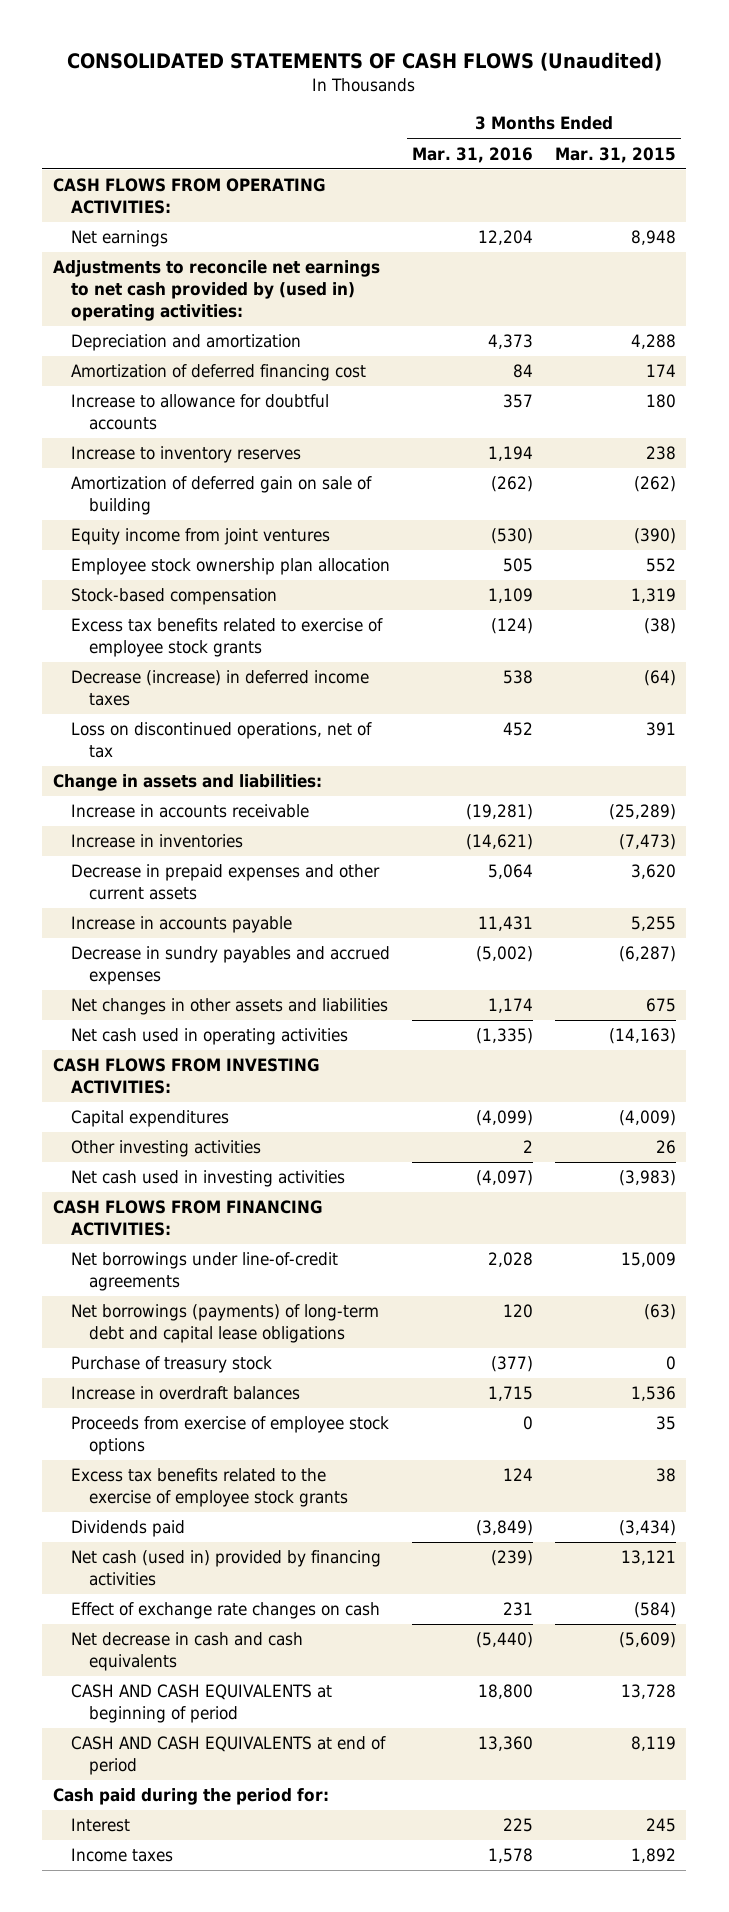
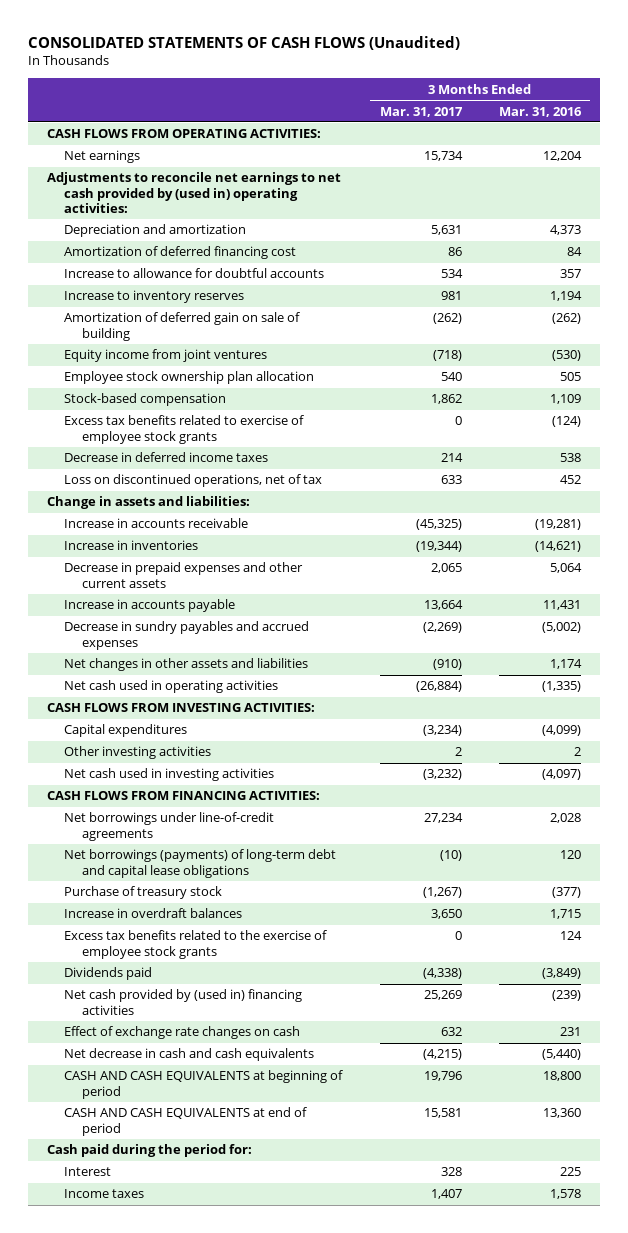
[554,146,676,163] Mar. 31, 2015 -> none
none -> [379,106,463,117] Mar. 31, 2017
[71,670,370,707] Decrease (increase) in deferred income taxes -> [64,452,269,463] Decrease in deferred income taxes
[71,1416,390,1456] Proceeds from exercise of employee stock options -> none
[71,1550,382,1587] Net cash (used in) provided by financing activities -> [64,989,303,1015] Net cash provided by (used in) financing activities

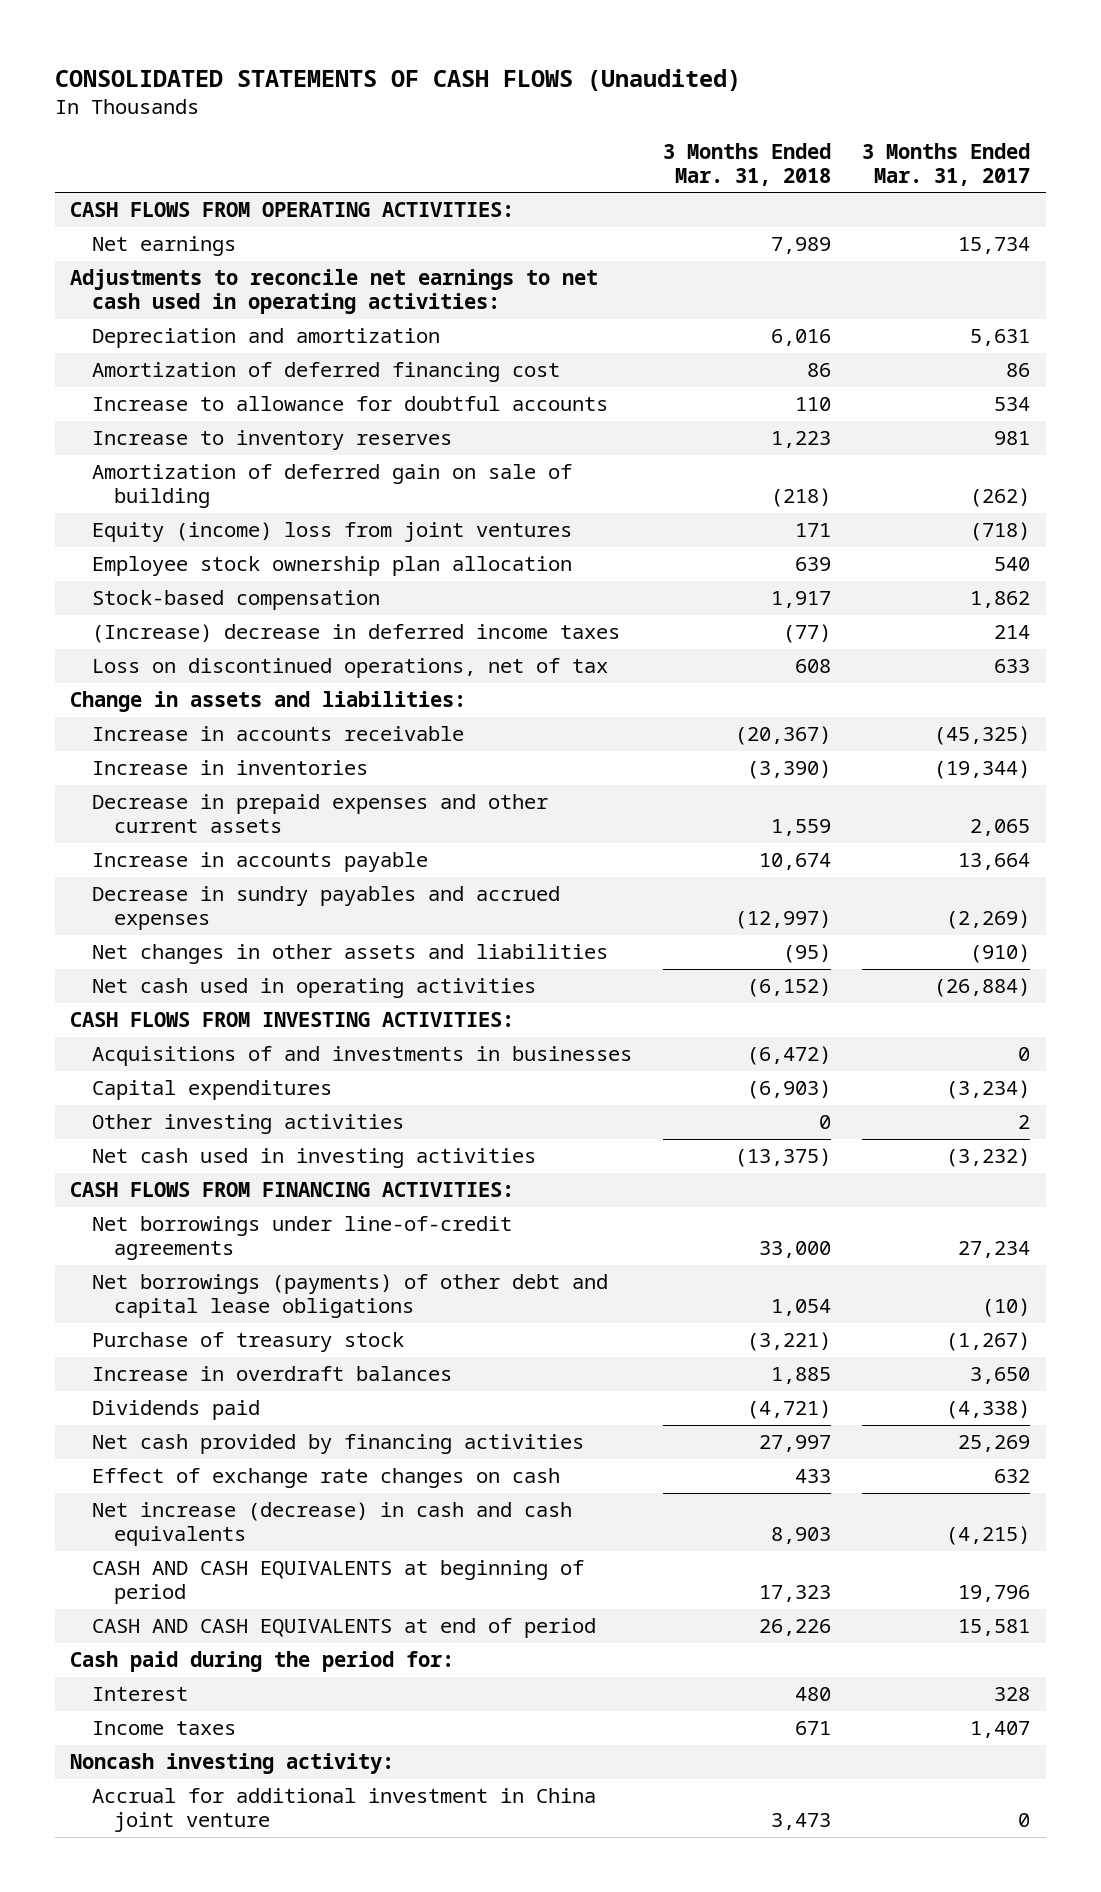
[499,106,583,117] Mar. 31, 2016 -> none
none -> [663,143,832,186] 3 Months Ended Mar. 31, 2018
[46,172,341,213] Adjustments to reconcile net earnings to net cash provided by (used in) operating activities: -> [70,269,599,315] Adjustments to reconcile net earnings to net cash used in operating activities:
[64,349,268,363] Equity income from joint ventures -> [92,522,573,543] Equity (income) loss from joint ventures
[64,415,305,444] Excess tax benefits related to exercise of employee stock grants -> none
[64,452,269,463] Decrease in deferred income taxes -> [92,624,621,644] (Increase) decrease in deferred income taxes
none -> [92,1046,633,1067] Acquisitions of and investments in businesses
[64,849,337,878] Net borrowings (payments) of long-term debt and capital lease obligations -> [92,1274,609,1319] Net borrowings (payments) of other debt and capital lease obligations
[64,930,328,959] Excess tax benefits related to the exercise of employee stock grants -> none
[64,989,303,1015] Net cash provided by (used in) financing activities -> [92,1434,585,1455] Net cash provided by financing activities
[64,1048,315,1062] Net decrease in cash and cash equivalents -> [92,1502,573,1547] Net increase (decrease) in cash and cash equivalents
none -> [70,1753,395,1775] Noncash investing activity:
none -> [92,1788,597,1833] Accrual for additional investment in China joint venture

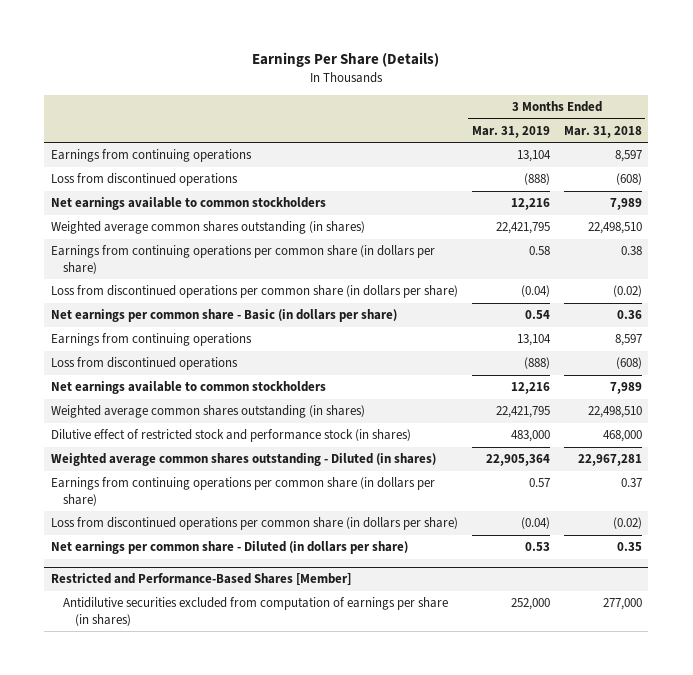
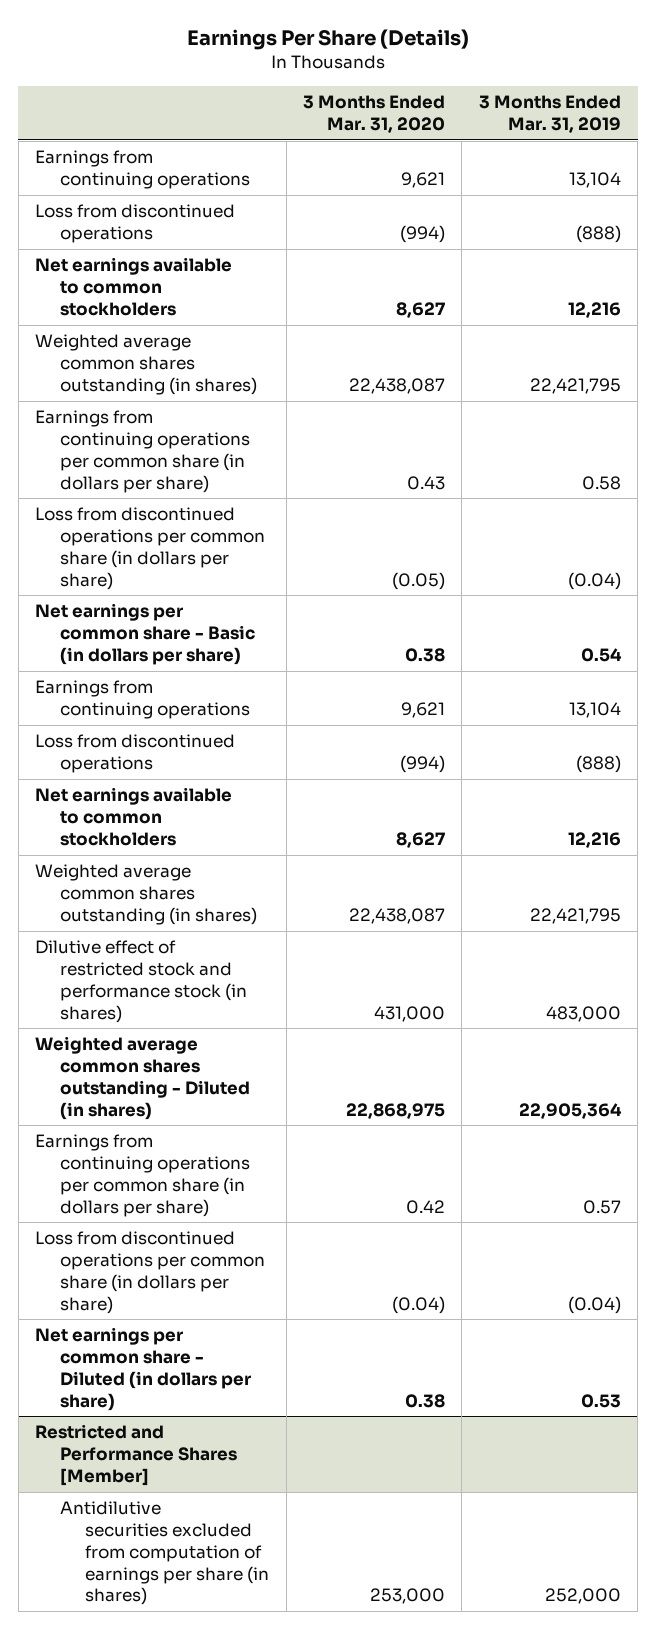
[563,125,642,138] Mar. 31, 2018 -> none
none -> [302,94,445,133] 3 Months Ended Mar. 31, 2020
[51,573,352,586] Restricted and Performance-Based Shares [Member] -> [35,1424,238,1486] Restricted and Performance Shares [Member]

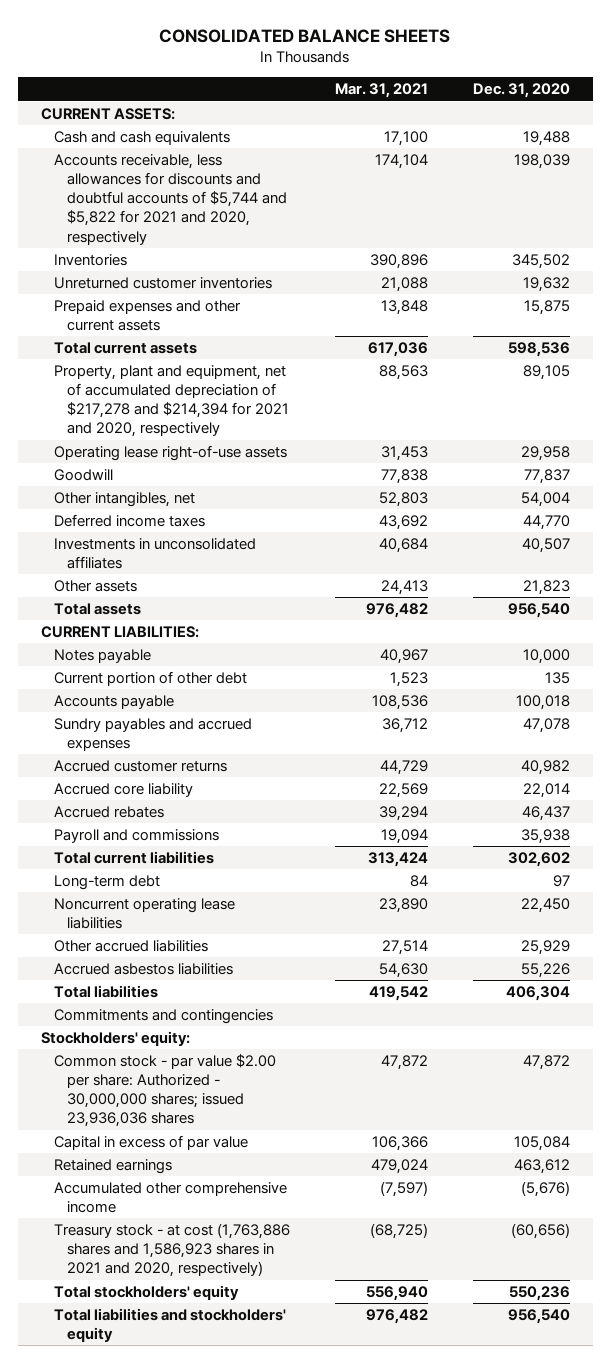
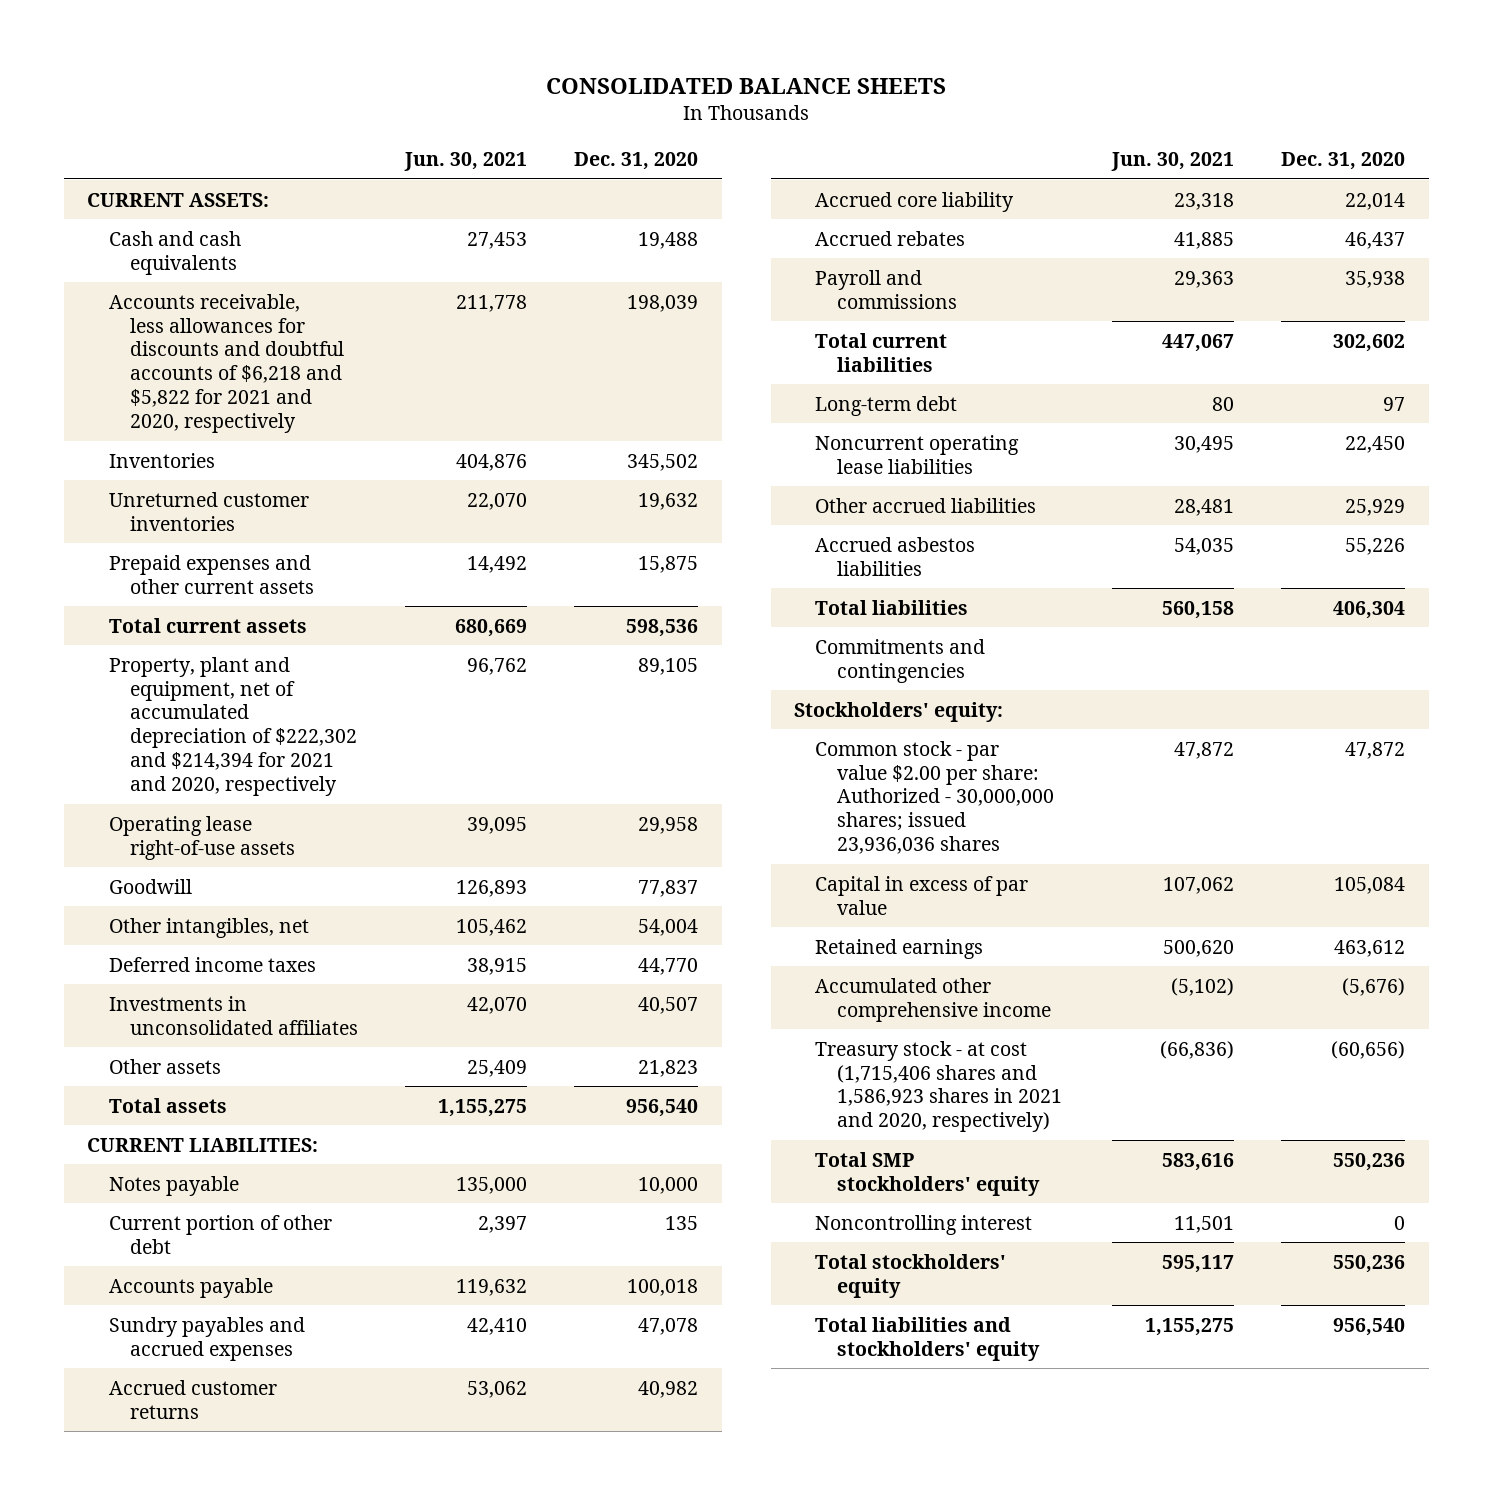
[334,83,428,99] Mar. 31, 2021 -> none
none -> [404,152,528,172] Jun. 30, 2021
[53,154,287,245] Accounts receivable, less allowances for discounts and doubtful accounts of $5,744 and $5,822 for 2021 and 2020, respectively -> [108,293,344,434] Accounts receivable, less allowances for discounts and doubtful accounts of $6,218 and $5,822 for 2021 and 2020, respectively
[53,365,289,438] Property, plant and equipment, net of accumulated depreciation of $217,278 and $214,394 for 2021 and 2020, respectively -> [108,656,357,797] Property, plant and equipment, net of accumulated depreciation of $222,302 and $214,394 for 2021 and 2020, respectively
[53,1223,290,1278] Treasury stock - at cost (1,763,886 shares and 1,586,923 shares in 2021 and 2020, respectively) -> [815,1040,1062,1133] Treasury stock - at cost (1,715,406 shares and 1,586,923 shares in 2021 and 2020, respectively)
none -> [815,1151,1040,1196] Total SMP stockholders' equity
none -> [815,1214,1033,1235] Noncontrolling interest

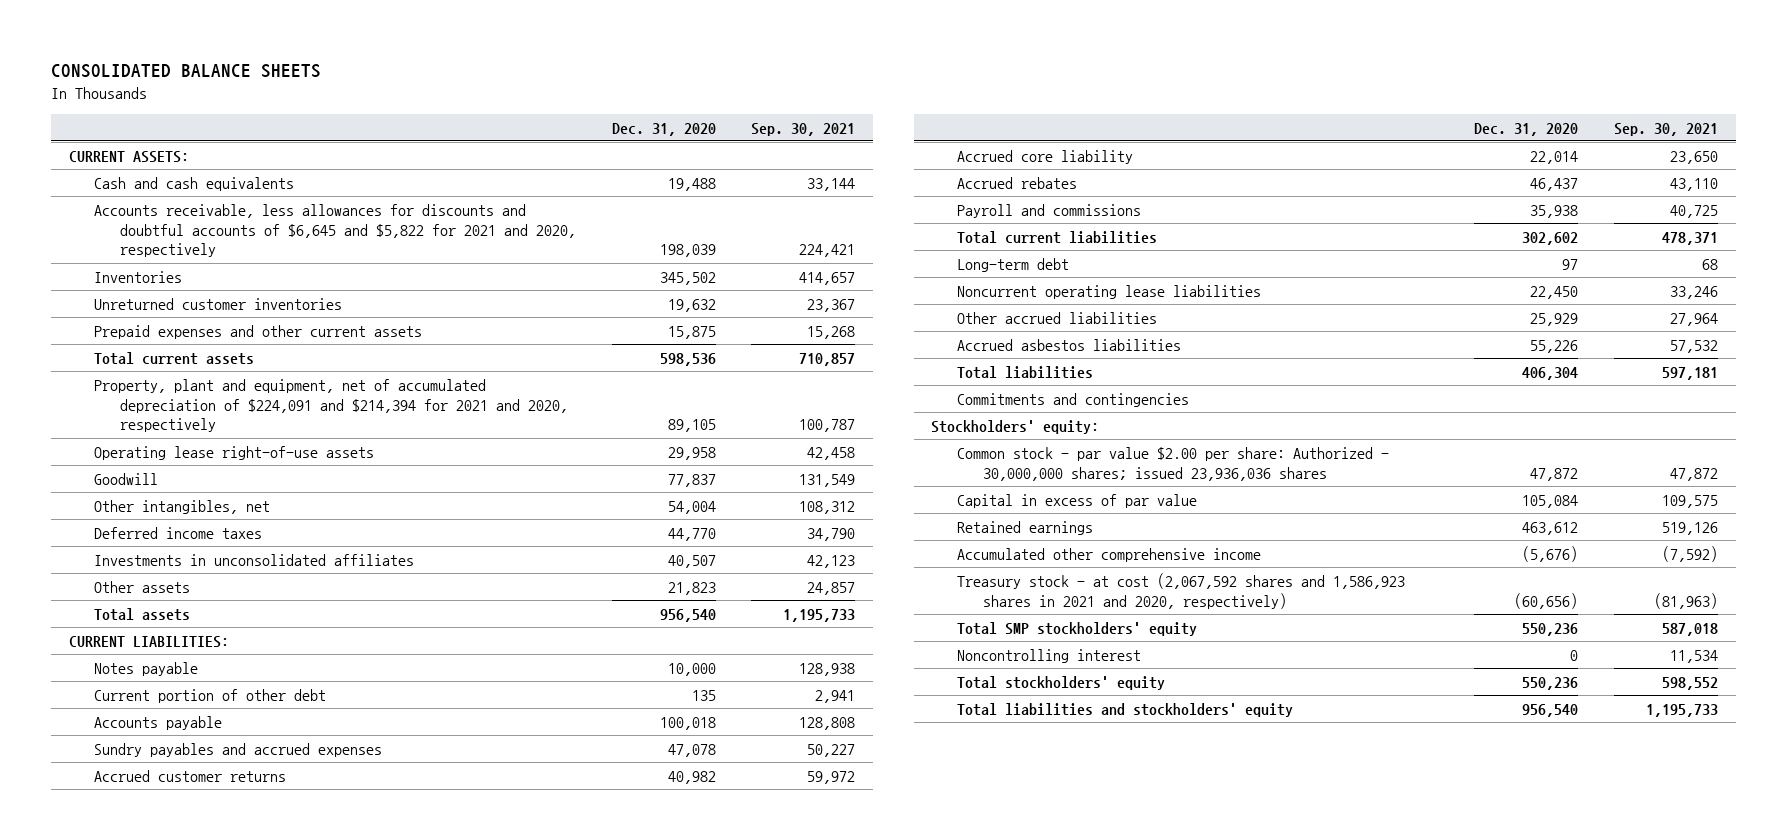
[404,152,528,172] Jun. 30, 2021 -> none
none -> [751,122,856,136] Sep. 30, 2021
[108,293,344,434] Accounts receivable, less allowances for discounts and doubtful accounts of $6,218 and $5,822 for 2021 and 2020, respectively -> [94,203,577,258] Accounts receivable, less allowances for discounts and doubtful accounts of $6,645 and $5,822 for 2021 and 2020, respectively
[108,656,357,797] Property, plant and equipment, net of accumulated depreciation of $222,302 and $214,394 for 2021 and 2020, respectively -> [94,378,569,433] Property, plant and equipment, net of accumulated depreciation of $224,091 and $214,394 for 2021 and 2020, respectively
[815,1040,1062,1133] Treasury stock - at cost (1,715,406 shares and 1,586,923 shares in 2021 and 2020, respectively) -> [957,572,1406,609] Treasury stock - at cost (2,067,592 shares and 1,586,923 shares in 2021 and 2020, respectively)

